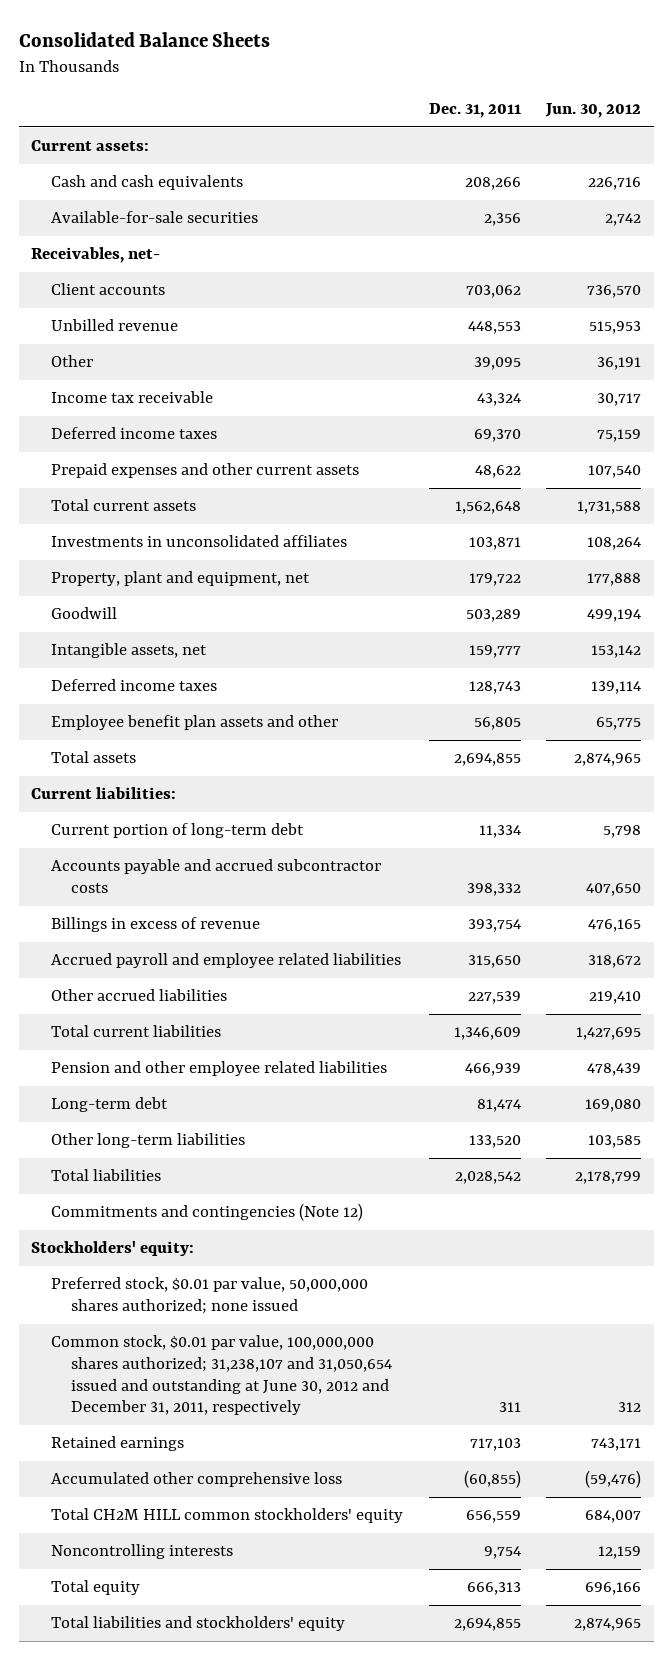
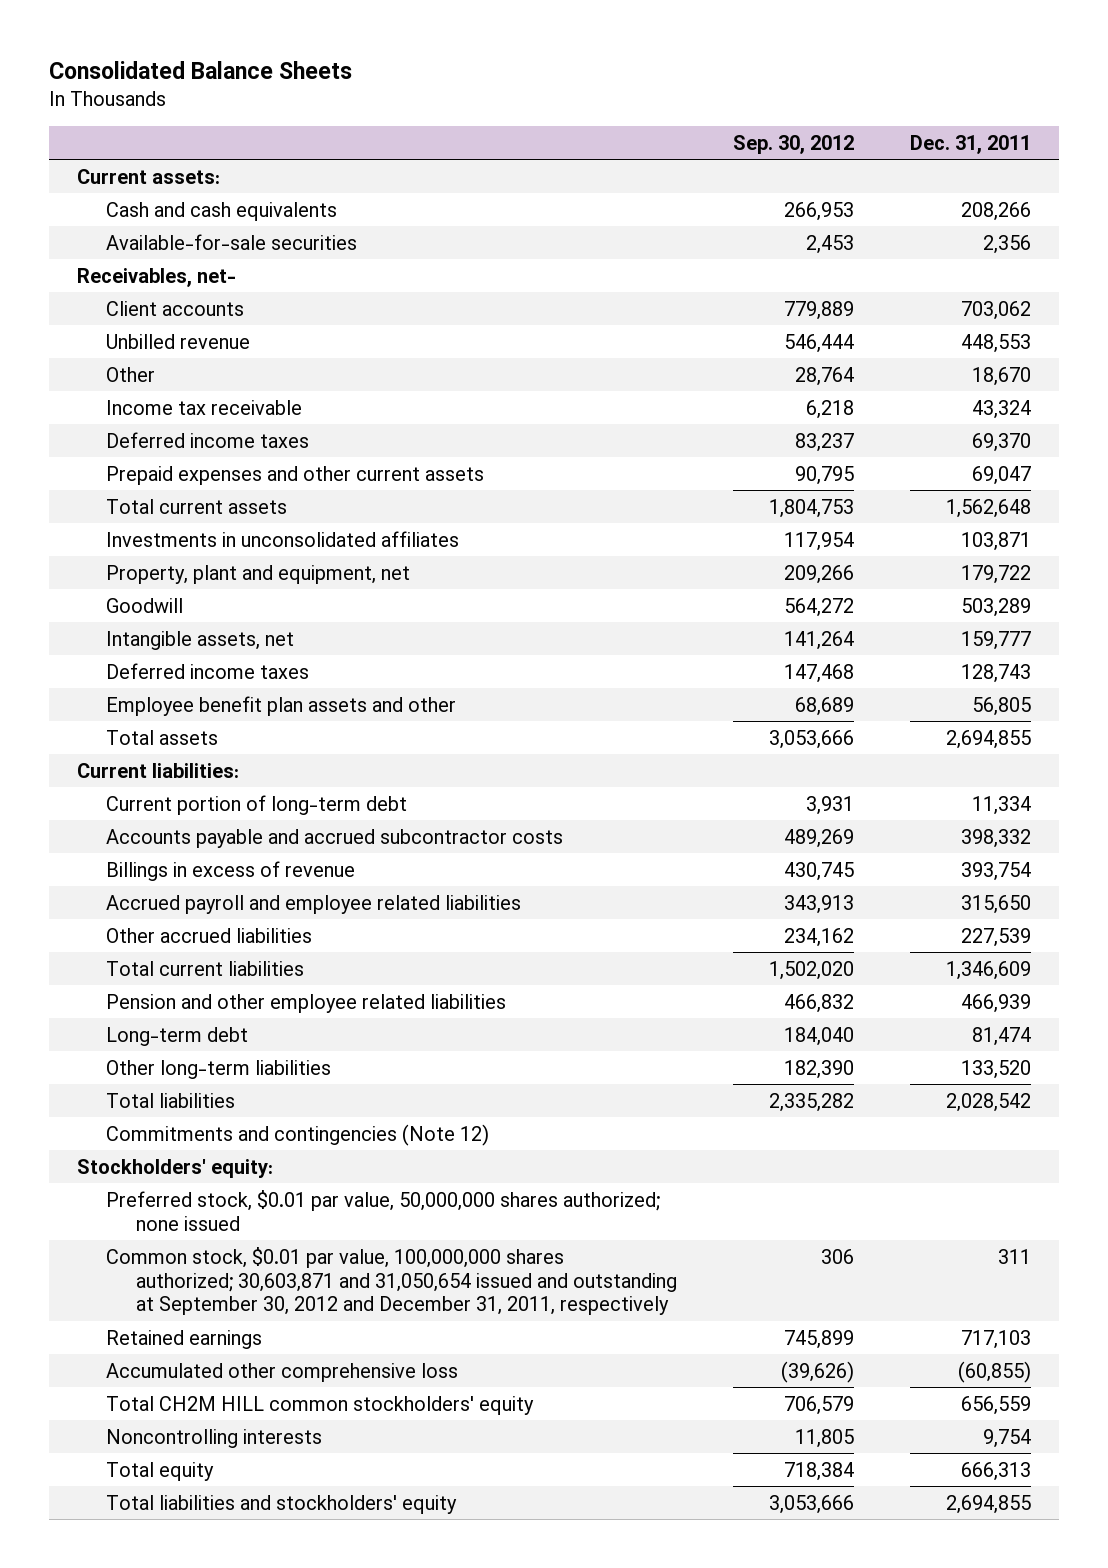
[545,103,642,119] Jun. 30, 2012 -> none
none -> [732,134,854,154] Sep. 30, 2012
[473,357,521,371] 39,095 -> [972,366,1032,386] 18,670
[474,465,521,479] 48,622 -> [972,465,1032,485] 69,047
[51,1335,392,1416] Common stock, $0.01 par value, 100,000,000 shares authorized; 31,238,107 and 31,050,654 issued and outstanding at June 30, 2012 and December 31, 2011, respectively -> [106,1246,677,1316] Common stock, $0.01 par value, 100,000,000 shares authorized; 30,603,871 and 31,050,654 issued and outstanding at September 30, 2012 and December 31, 2011, respectively

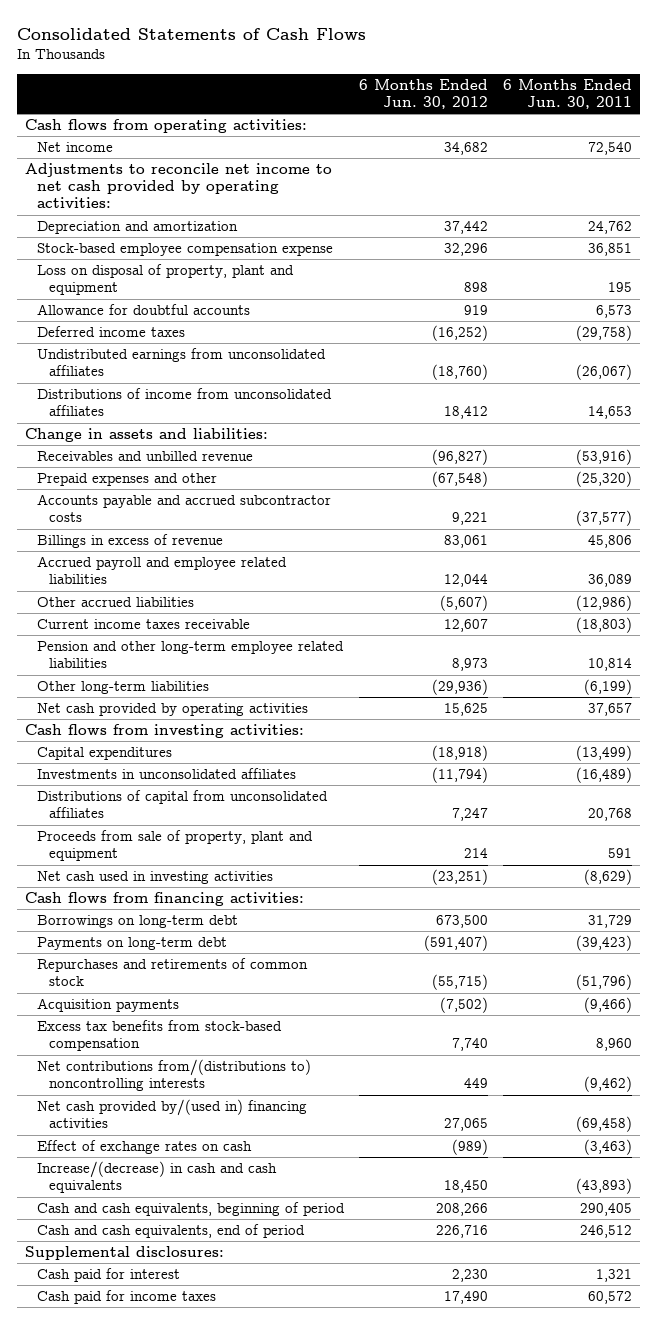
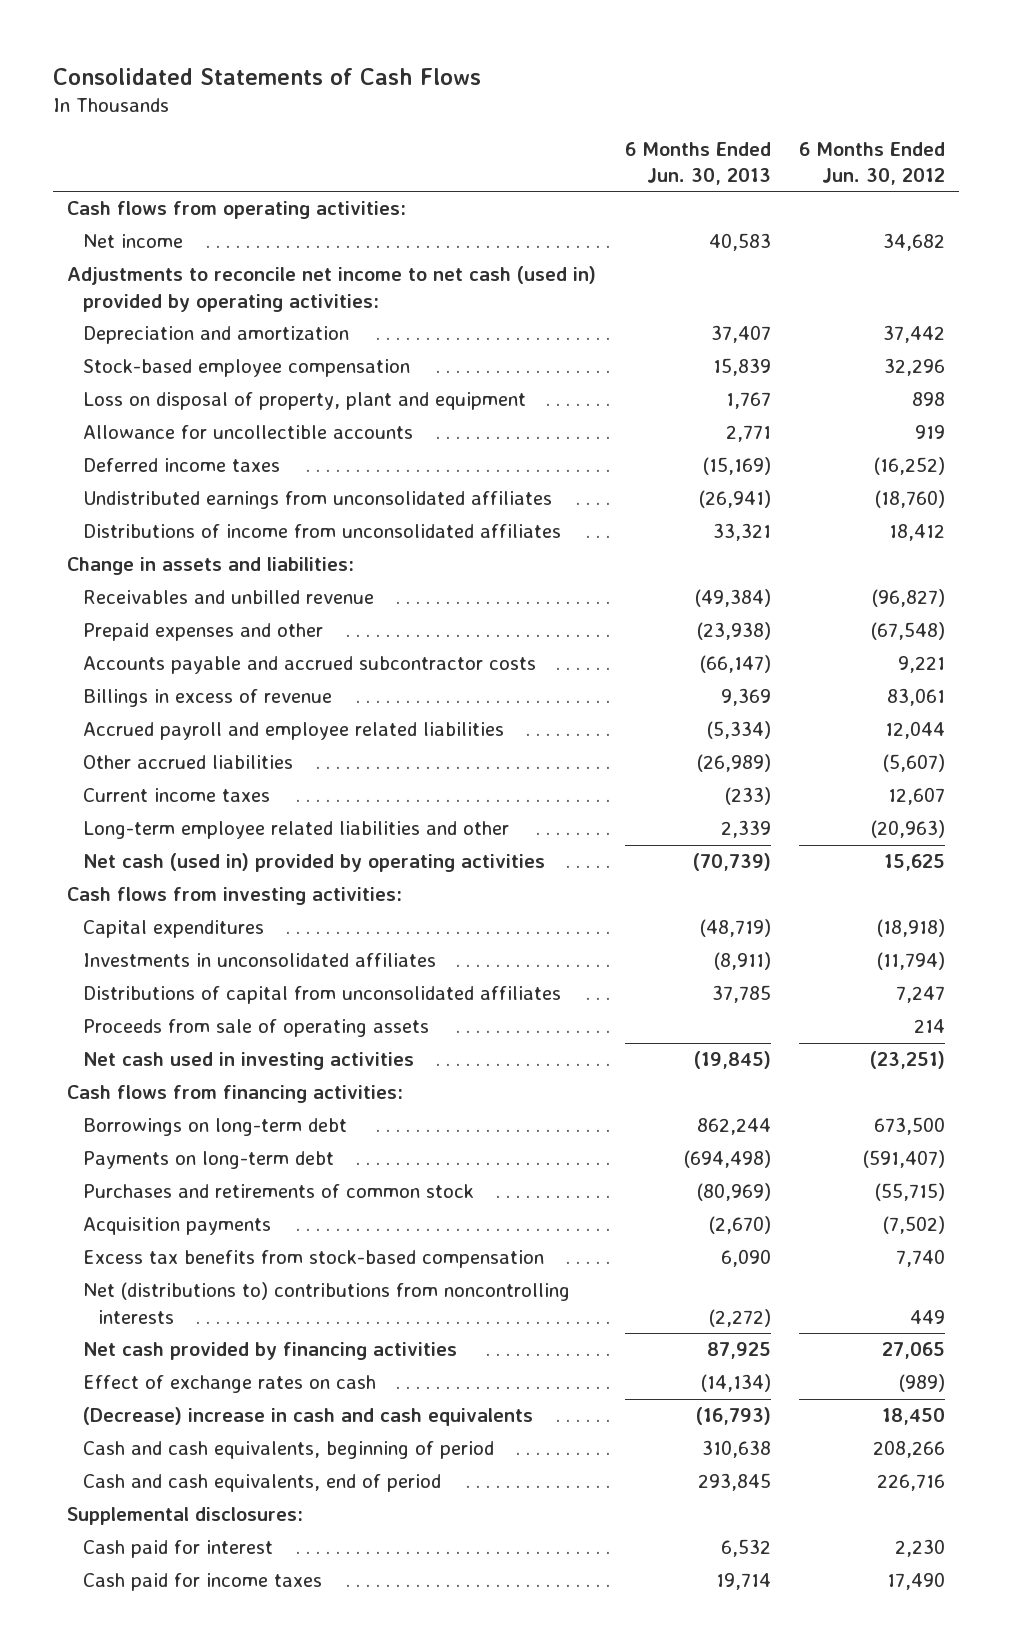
[503,78,633,110] 6 Months Ended Jun. 30, 2011 -> none
none -> [624,141,771,185] 6 Months Ended Jun. 30, 2013
[24,163,332,209] Adjustments to reconcile net income to net cash provided by operating activities: -> [67,266,597,312] Adjustments to reconcile net income to net cash (used in) provided by operating activities:
[37,243,334,257] Stock-based employee compensation expense -> [82,359,410,378] Stock-based employee compensation
[37,304,251,316] Allowance for doubtful accounts -> [82,425,413,440] Allowance for uncollectible accounts
[37,681,210,695] Other long-term liabilities -> none
[37,619,251,630] Current income taxes receivable -> [82,788,270,803] Current income taxes
[37,641,345,669] Pension and other long-term employee related liabilities -> [82,821,509,840] Long-term employee related liabilities and other
[452,658,489,672] 8,973 -> [870,820,945,839] (20,963)
[37,703,309,717] Net cash provided by operating activities -> [82,853,545,873] Net cash (used in) provided by operating activities
[37,830,314,862] Proceeds from sale of property, plant and equipment -> [82,1019,429,1038] Proceeds from sale of operating assets
[37,958,309,987] Repurchases and retirements of common stock -> [82,1184,474,1199] Purchases and retirements of common stock
[37,1059,312,1092] Net contributions from/(distributions to) noncontrolling interests -> [82,1282,570,1324] Net (distributions to) contributions from noncontrolling interests
[37,1099,308,1129] Net cash provided by/(used in) financing activities -> [82,1342,457,1361] Net cash provided by financing activities
[37,1161,278,1194] Increase/(decrease) in cash and cash equivalents -> [82,1407,533,1427] (Decrease) increase in cash and cash equivalents

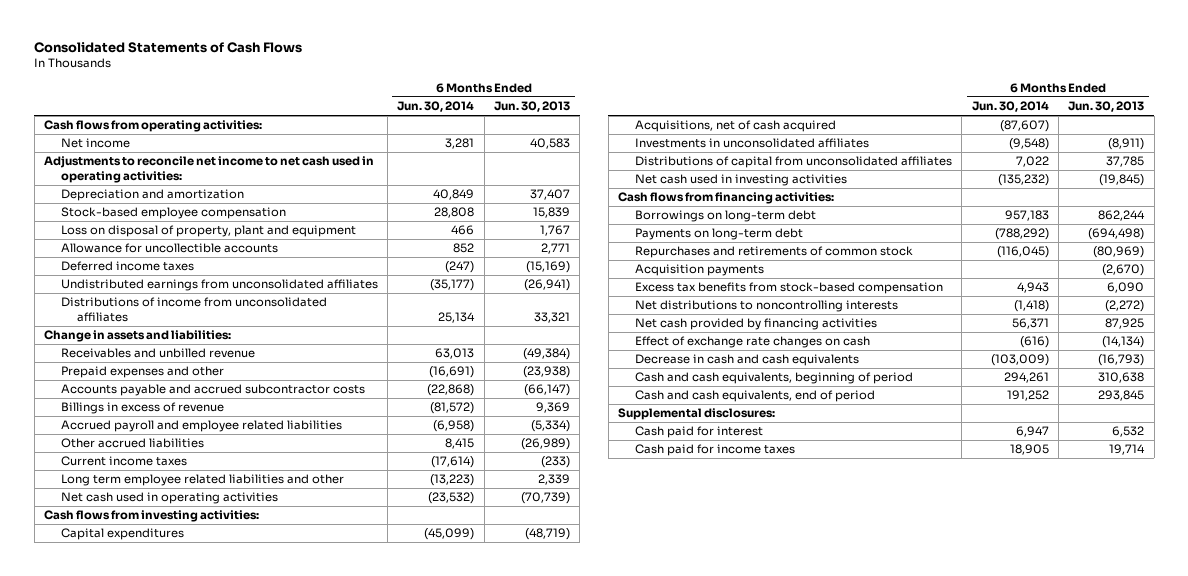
[798,141,945,185] 6 Months Ended Jun. 30, 2012 -> none
none -> [397,101,475,113] Jun. 30, 2014
[67,266,597,312] Adjustments to reconcile net income to net cash (used in) provided by operating activities: -> [43,156,374,183] Adjustments to reconcile net income to net cash used in operating activities:
[82,821,509,840] Long-term employee related liabilities and other -> [60,474,344,487] Long term employee related liabilities and other
[82,853,545,873] Net cash (used in) provided by operating activities -> [60,492,278,505] Net cash used in operating activities
none -> [634,120,836,133] Acquisitions, net of cash acquired
[82,1019,429,1038] Proceeds from sale of operating assets -> none
[82,1184,474,1199] Purchases and retirements of common stock -> [634,246,913,259] Repurchases and retirements of common stock
[82,1282,570,1324] Net (distributions to) contributions from noncontrolling interests -> [634,300,898,313] Net distributions to noncontrolling interests
[82,1375,376,1394] Effect of exchange rates on cash -> [634,336,870,349] Effect of exchange rate changes on cash
[82,1407,533,1427] (Decrease) increase in cash and cash equivalents -> [634,354,859,367] Decrease in cash and cash equivalents

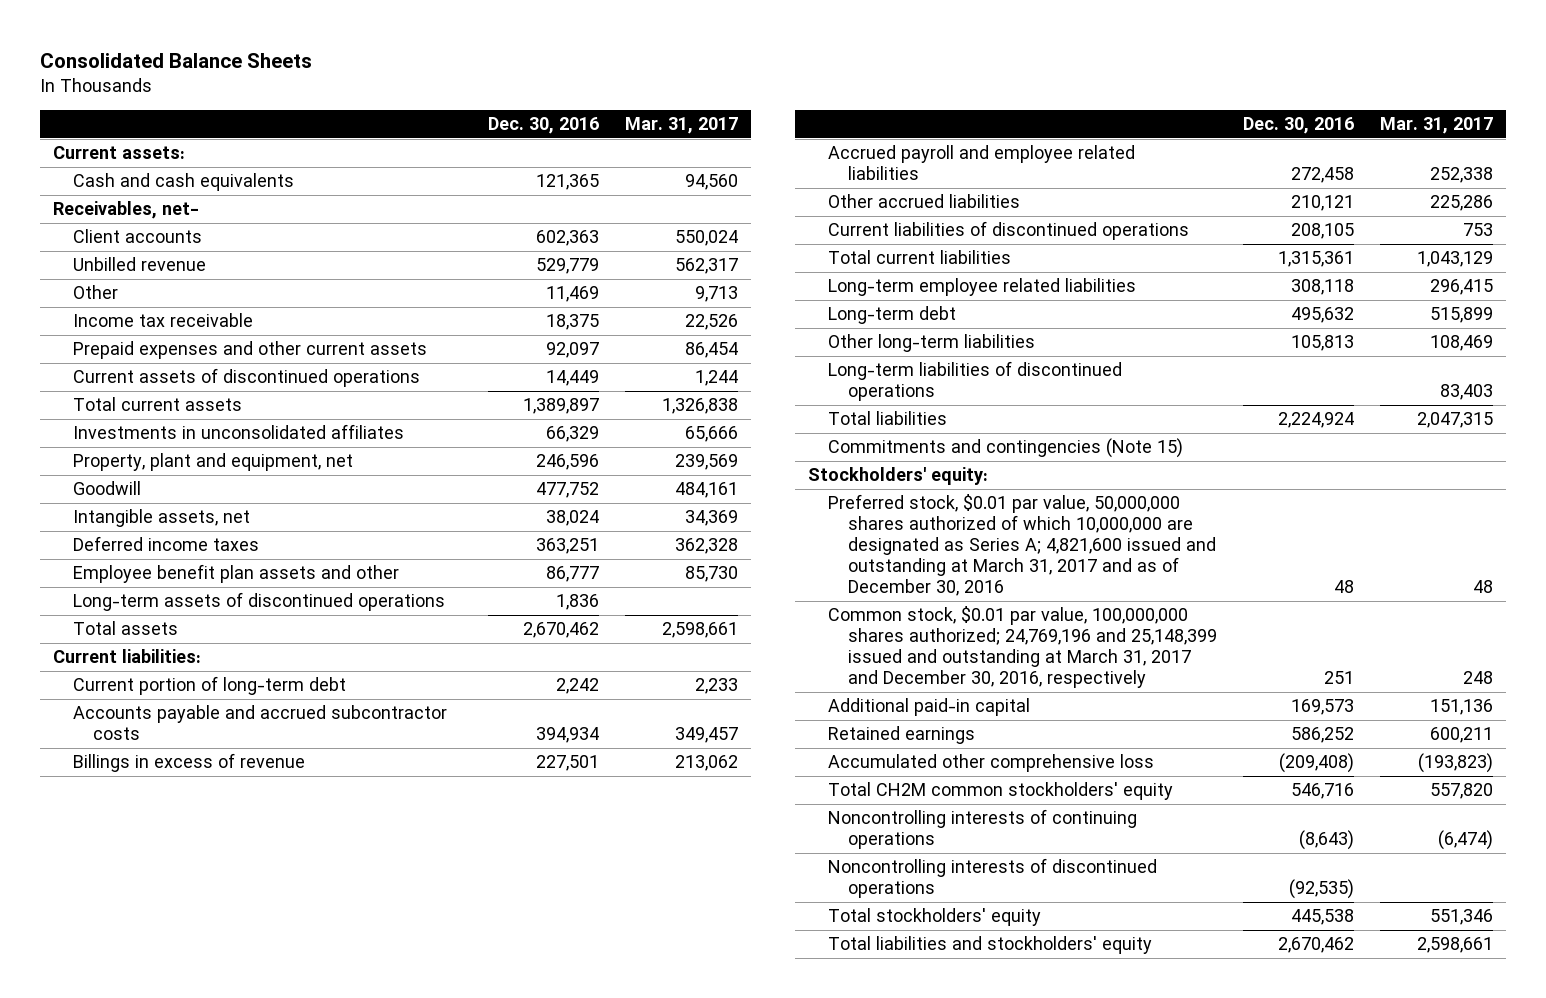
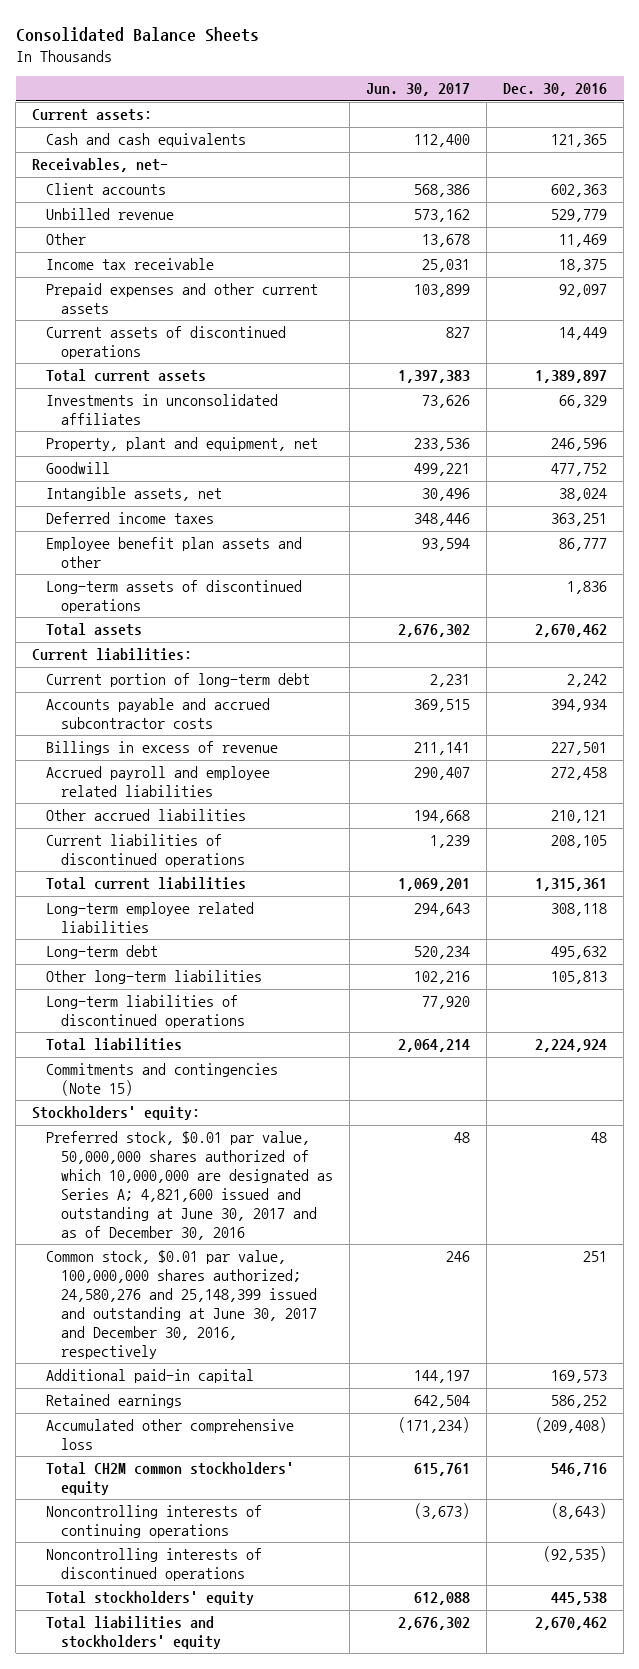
[624,116,738,134] Mar. 31, 2017 -> none
none -> [365,83,470,97] Jun. 30, 2017
[828,494,1216,596] Preferred stock, $0.01 par value, 50,000,000 shares authorized of which 10,000,000 are designated as Series A; 4,821,600 issued and outstanding at March 31, 2017 and as of December 30, 2016 -> [46,1131,333,1240] Preferred stock, $0.01 par value, 50,000,000 shares authorized of which 10,000,000 are designated as Series A; 4,821,600 issued and outstanding at June 30, 2017 and as of December 30, 2016
[828,606,1217,689] Common stock, $0.01 par value, 100,000,000 shares authorized; 24,769,196 and 25,148,399 issued and outstanding at March 31, 2017 and December 30, 2016, respectively -> [46,1250,317,1359] Common stock, $0.01 par value, 100,000,000 shares authorized; 24,580,276 and 25,148,399 issued and outstanding at June 30, 2017 and December 30, 2016, respectively

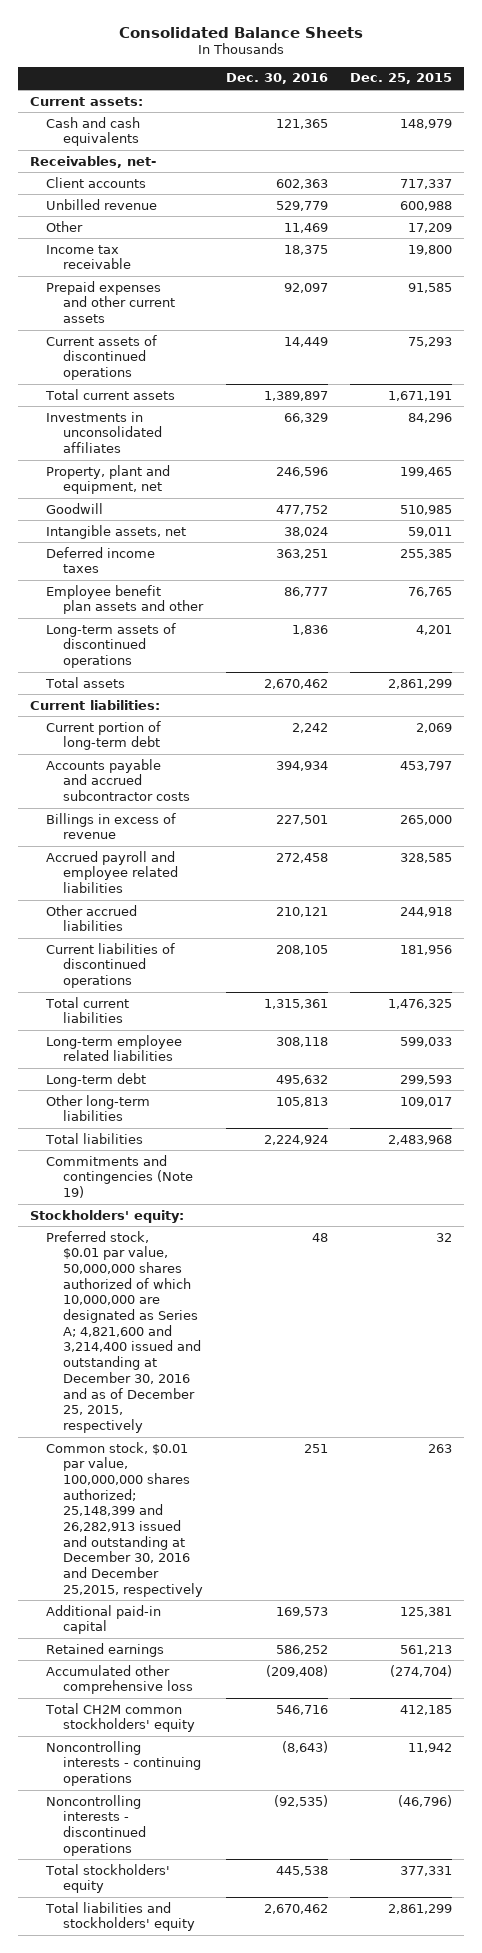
[365,83,470,97] Jun. 30, 2017 -> none
none -> [350,73,453,85] Dec. 25, 2015
[46,995,245,1029] Long-term liabilities of discontinued operations -> none
[46,1063,279,1097] Commitments and contingencies (Note 15) -> [46,1154,193,1199] Commitments and contingencies (Note 19)
[46,1131,333,1240] Preferred stock, $0.01 par value, 50,000,000 shares authorized of which 10,000,000 are designated as Series A; 4,821,600 issued and outstanding at June 30, 2017 and as of December 30, 2016 -> [46,1230,201,1433] Preferred stock, $0.01 par value, 50,000,000 shares authorized of which 10,000,000 are designated as Series A; 4,821,600 and 3,214,400 issued and outstanding at December 30, 2016 and as of December 25, 2015, respectively
[46,1250,317,1359] Common stock, $0.01 par value, 100,000,000 shares authorized; 24,580,276 and 25,148,399 issued and outstanding at June 30, 2017 and December 30, 2016, respectively -> [46,1441,203,1597] Common stock, $0.01 par value, 100,000,000 shares authorized; 25,148,399 and 26,282,913 issued and outstanding at December 30, 2016 and December 25,2015, respectively
[46,1505,263,1539] Noncontrolling interests of continuing operations -> [46,1740,201,1787] Noncontrolling interests - continuing operations
[46,1548,263,1582] Noncontrolling interests of discontinued operations -> [46,1794,146,1856] Noncontrolling interests - discontinued operations

